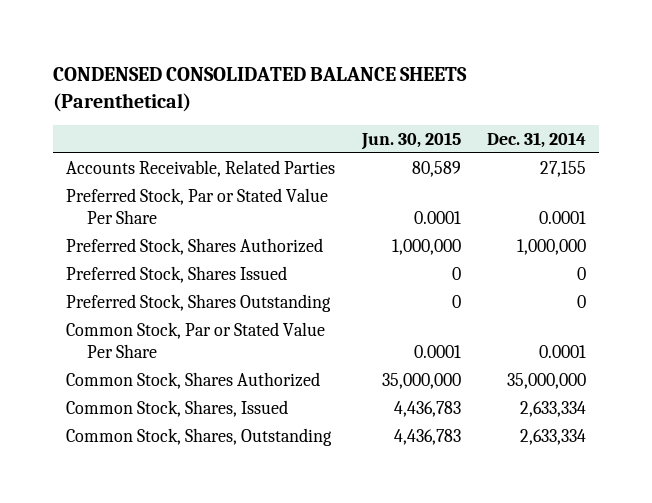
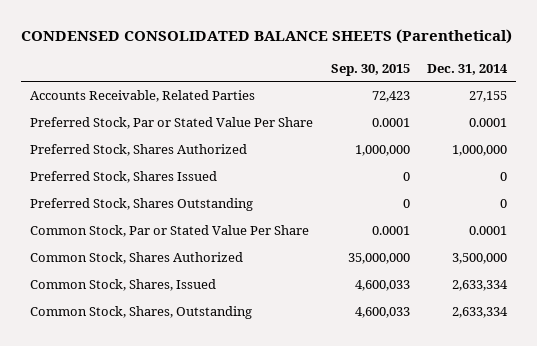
[360,132,461,151] Jun. 30, 2015 -> none
none -> [330,63,410,76] Sep. 30, 2015
[506,372,586,389] 35,000,000 -> [452,253,508,265] 3,500,000

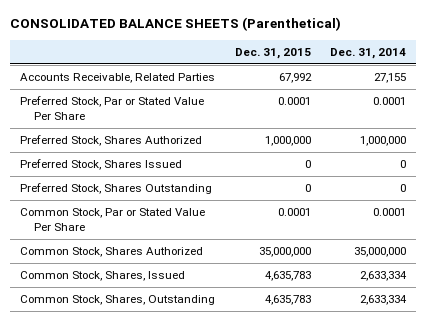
[21,29,513,45] CONDENSED CONSOLIDATED BALANCE SHEETS (Parenthetical) -> [10,17,342,32] CONSOLIDATED BALANCE SHEETS (Parenthetical)
[330,63,410,76] Sep. 30, 2015 -> none
none -> [234,48,311,60] Dec. 31, 2015
[452,253,508,265] 3,500,000 -> [353,247,406,258] 35,000,000

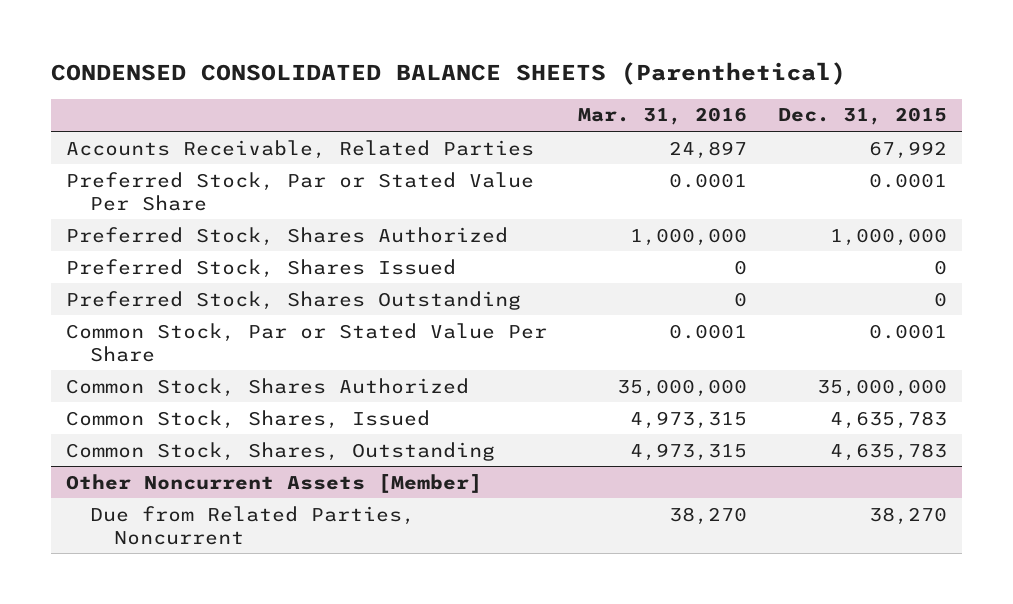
[10,17,342,32] CONSOLIDATED BALANCE SHEETS (Parenthetical) -> [51,62,847,86] CONDENSED CONSOLIDATED BALANCE SHEETS (Parenthetical)
[329,48,406,60] Dec. 31, 2014 -> none
none -> [578,107,748,126] Mar. 31, 2016
none -> [66,473,483,493] Other Noncurrent Assets [Member]
none -> [90,505,416,545] Due from Related Parties, Noncurrent

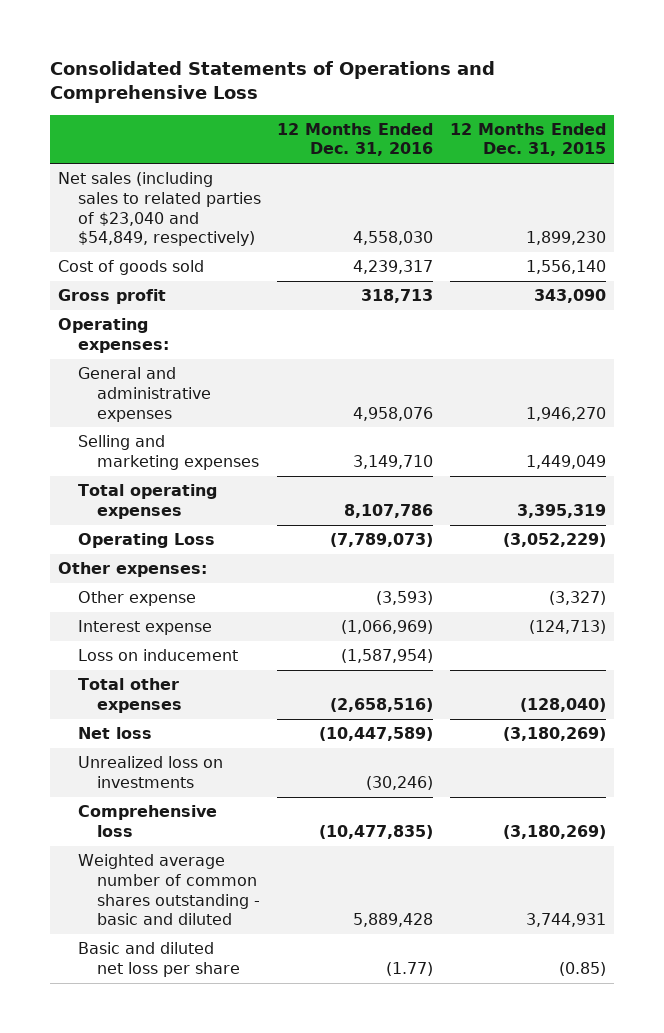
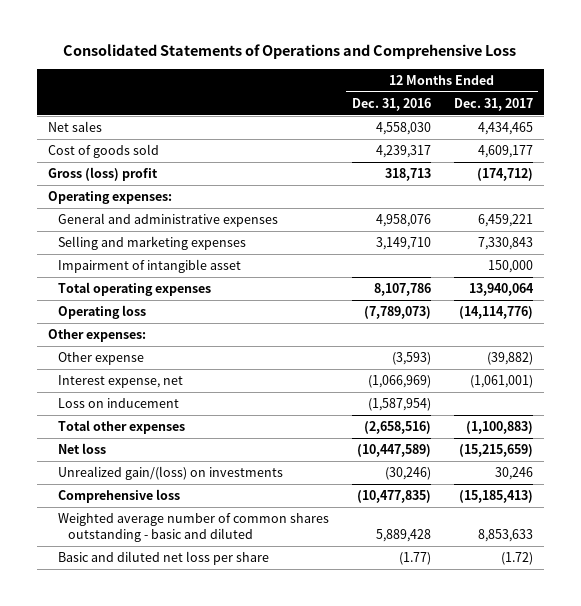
[449,122,606,157] 12 Months Ended Dec. 31, 2015 -> none
none -> [453,98,533,112] Dec. 31, 2017
[58,172,261,247] Net sales (including sales to related parties of $23,040 and $54,849, respectively) -> [48,121,103,133] Net sales
[58,289,167,305] Gross profit -> [48,167,159,182] Gross (loss) profit
none -> [58,259,242,274] Impairment of intangible asset
[77,533,215,549] Operating Loss -> [58,305,147,320] Operating loss
[77,620,212,636] Interest expense -> [58,375,184,389] Interest expense, net
[77,756,223,788] Unrealized loss on investments -> [58,466,284,481] Unrealized gain/(loss) on investments

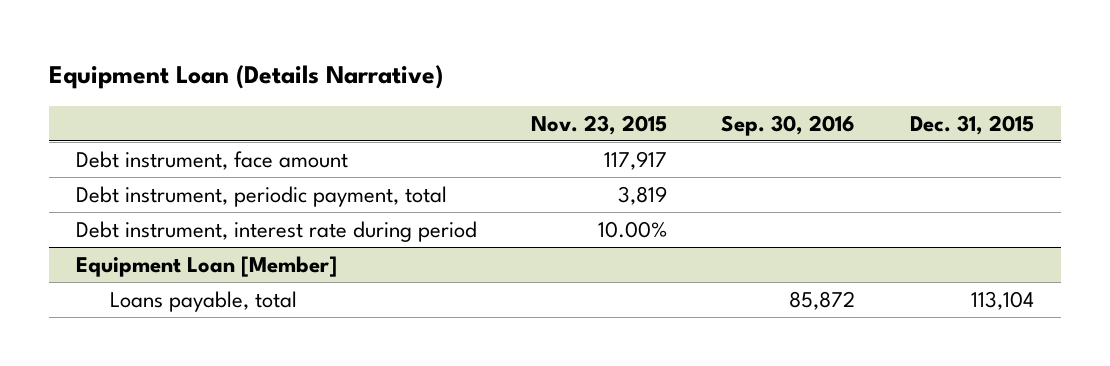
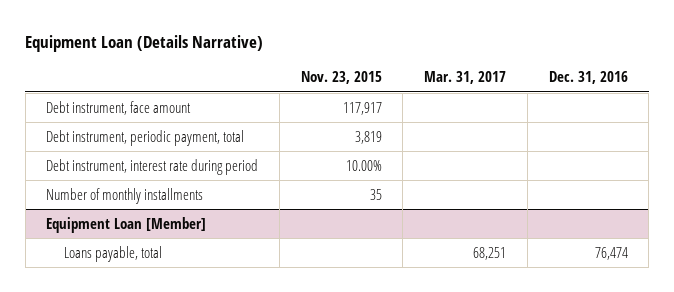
[721,114,856,136] Sep. 30, 2016 -> none
[909,114,1034,135] Dec. 31, 2015 -> none
none -> [424,71,507,85] Mar. 31, 2017
none -> [548,71,628,85] Dec. 31, 2016
none -> [46,187,204,204] Number of monthly installments

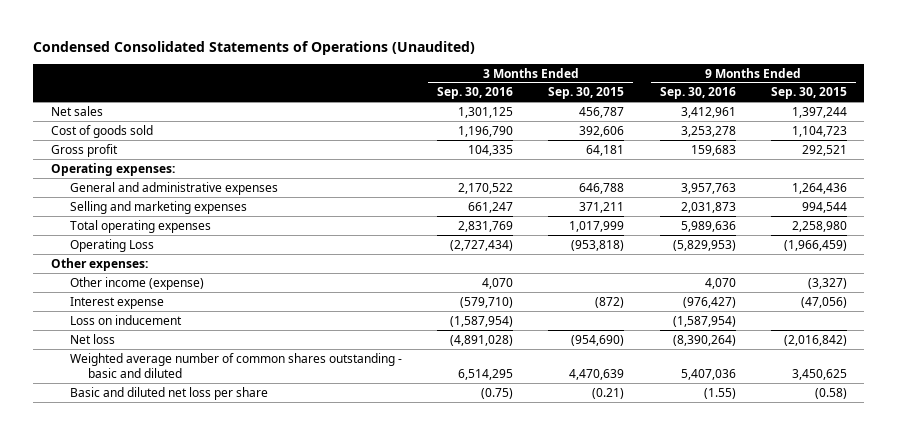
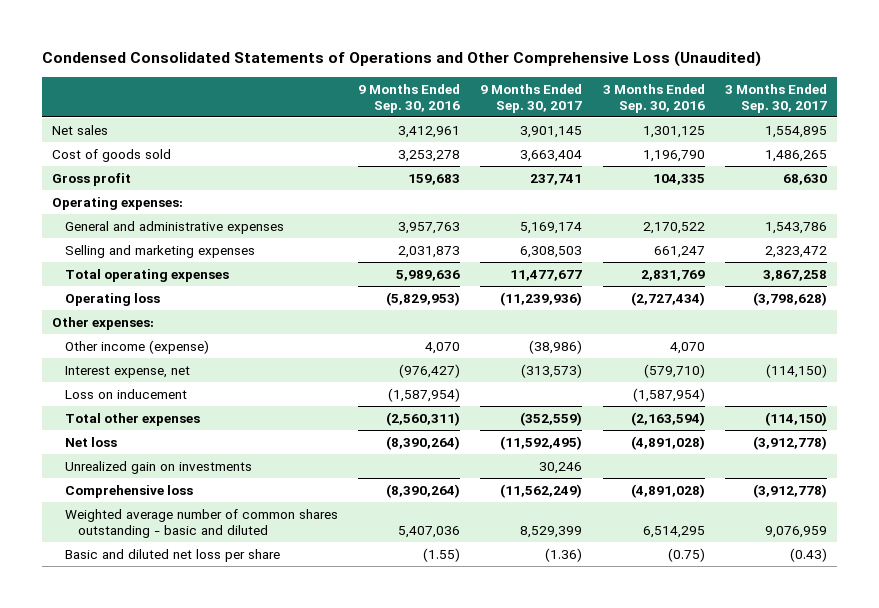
[33,40,476,55] Condensed Consolidated Statements of Operations (Unaudited) -> [42,51,762,68] Condensed Consolidated Statements of Operations and Other Comprehensive Loss (Unaudited)
[548,87,625,100] Sep. 30, 2015 -> none
[770,87,847,100] Sep. 30, 2015 -> none
none -> [480,83,583,113] 9 Months Ended Sep. 30, 2017
none -> [724,83,827,113] 3 Months Ended Sep. 30, 2017
[69,238,154,252] Operating Loss -> [65,292,161,306] Operating loss
[69,296,164,309] Interest expense -> [65,365,191,378] Interest expense, net
none -> [65,412,201,426] Total other expenses
none -> [65,460,253,474] Unrealized gain on investments
none -> [65,484,194,498] Comprehensive loss

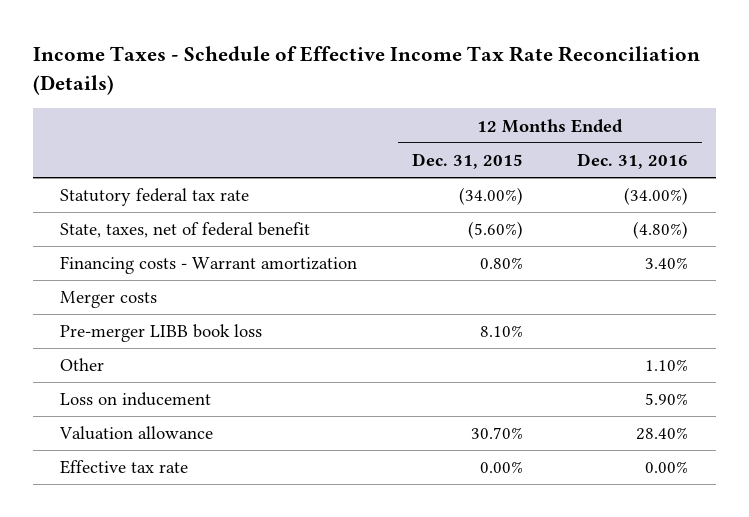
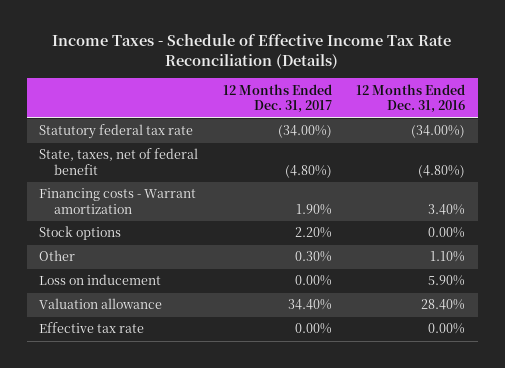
[411,152,523,169] Dec. 31, 2015 -> none
none -> [222,83,332,114] 12 Months Ended Dec. 31, 2017
[60,291,158,309] Merger costs -> none
[60,324,263,343] Pre-merger LIBB book loss -> none
none -> [39,226,122,241] Stock options

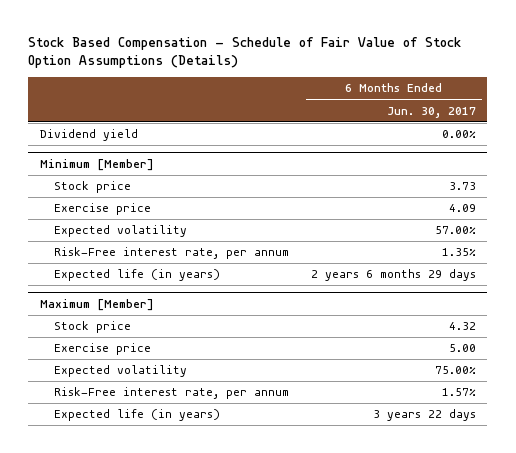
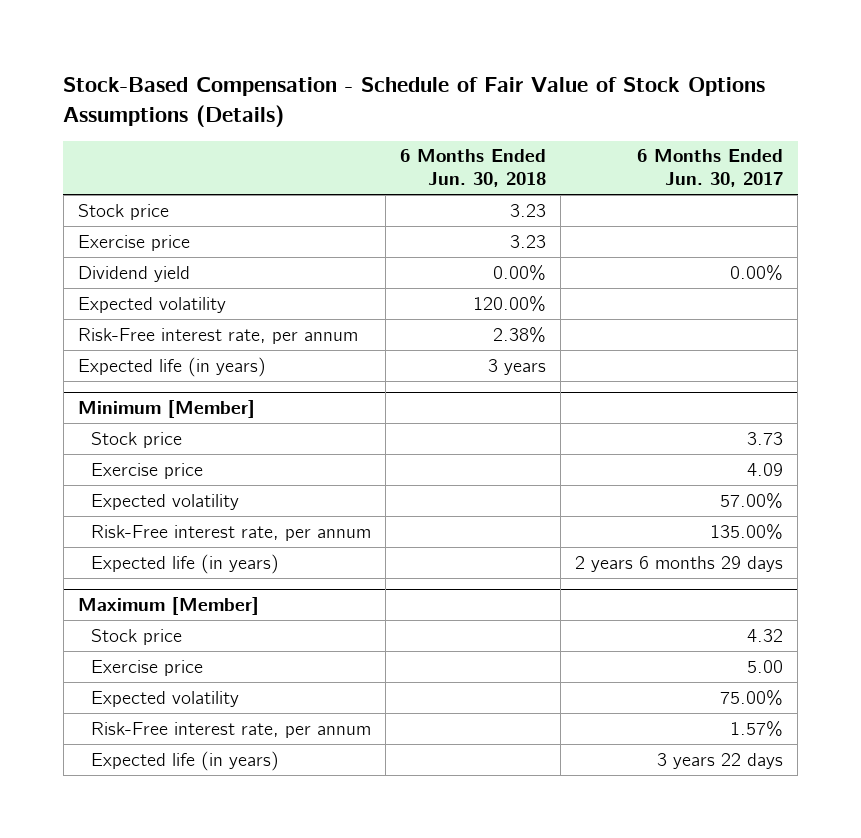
[28,36,462,69] Stock Based Compensation - Schedule of Fair Value of Stock Option Assumptions (Details) -> [63,77,766,127] Stock-Based Compensation - Schedule of Fair Value of Stock Options Assumptions (Details)
none -> [400,149,547,188] 6 Months Ended Jun. 30, 2018
none -> [77,203,169,220] Stock price
none -> [77,234,190,251] Exercise price
none -> [77,296,226,313] Expected volatility
none -> [77,327,358,344] Risk-Free interest rate, per annum
none -> [77,356,266,377] Expected life (in years)
[442,248,477,257] 1.35% -> [710,523,784,540] 135.00%

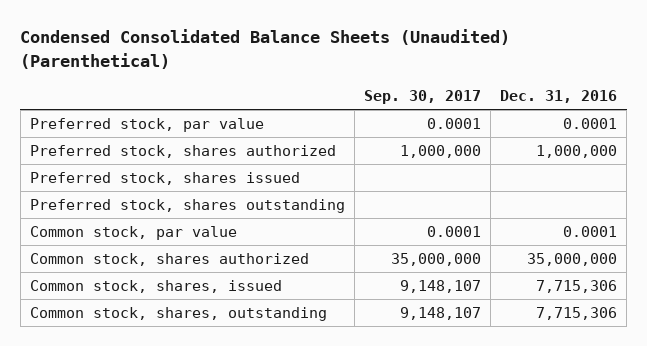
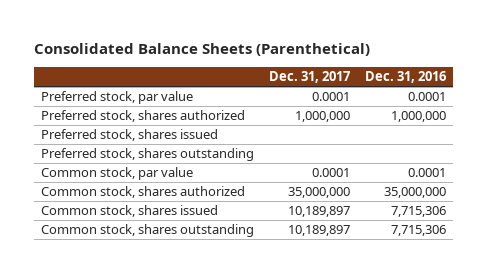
[20,29,511,69] Condensed Consolidated Balance Sheets (Unaudited) (Parenthetical) -> [33,43,370,57] Consolidated Balance Sheets (Parenthetical)
[364,89,482,104] Sep. 30, 2017 -> none
none -> [269,71,351,84] Dec. 31, 2017
[29,280,282,294] Common stock, shares, issued -> [41,205,219,218] Common stock, shares issued
[29,307,327,322] Common stock, shares, outstanding -> [41,224,255,238] Common stock, shares outstanding

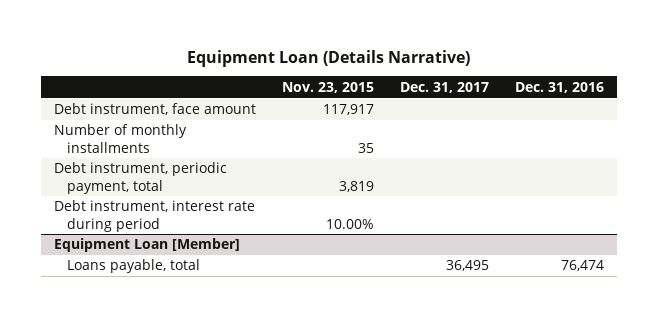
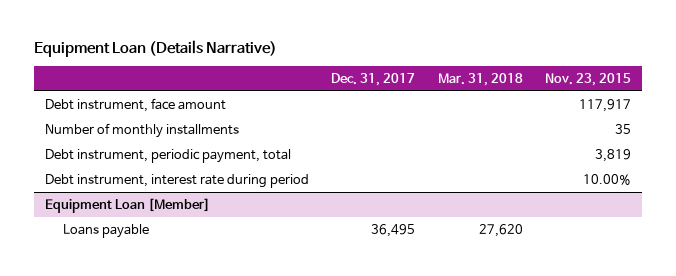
[515,81,605,93] Dec. 31, 2016 -> none
none -> [437,73,523,87] Mar. 31, 2018
[66,259,200,274] Loans payable, total -> [62,223,149,238] Loans payable

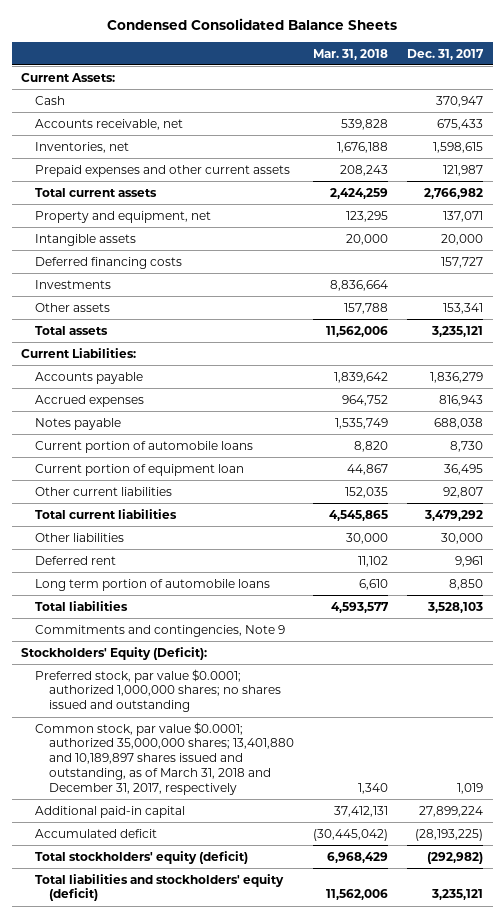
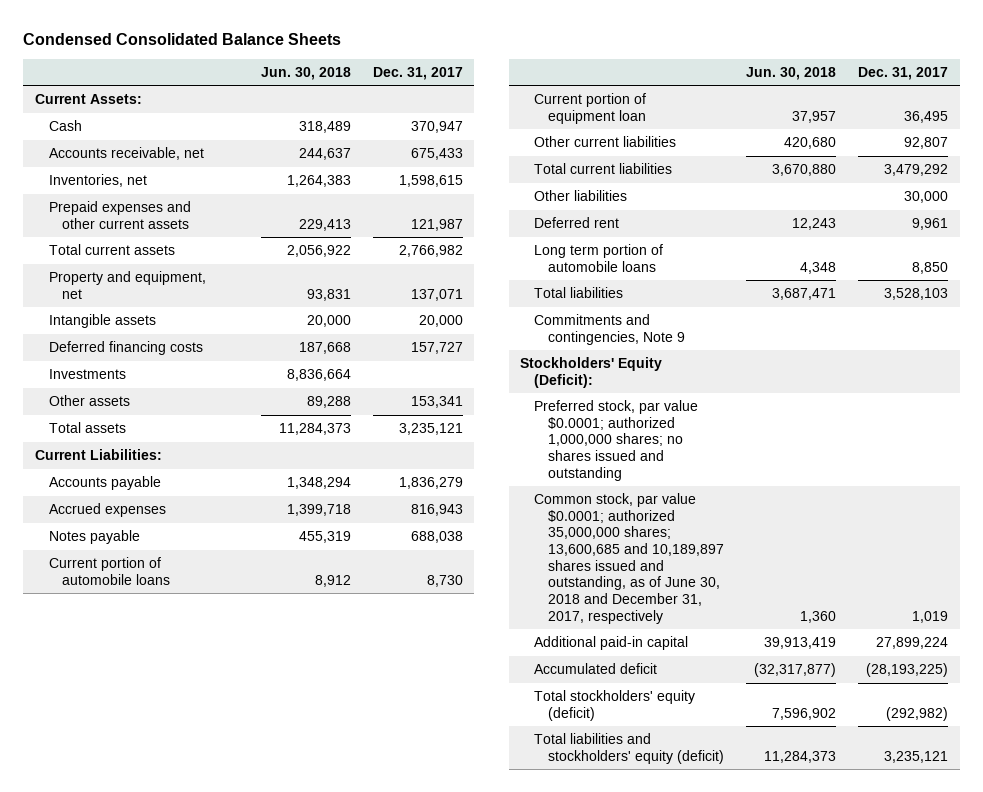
[312,48,388,60] Mar. 31, 2018 -> none
none -> [260,66,351,80] Jun. 30, 2018
[35,721,294,796] Common stock, par value $0.0001; authorized 35,000,000 shares; 13,401,880 and 10,189,897 shares issued and outstanding, as of March 31, 2018 and December 31, 2017, respectively -> [533,493,724,624] Common stock, par value $0.0001; authorized 35,000,000 shares; 13,600,685 and 10,189,897 shares issued and outstanding, as of June 30, 2018 and December 31, 2017, respectively

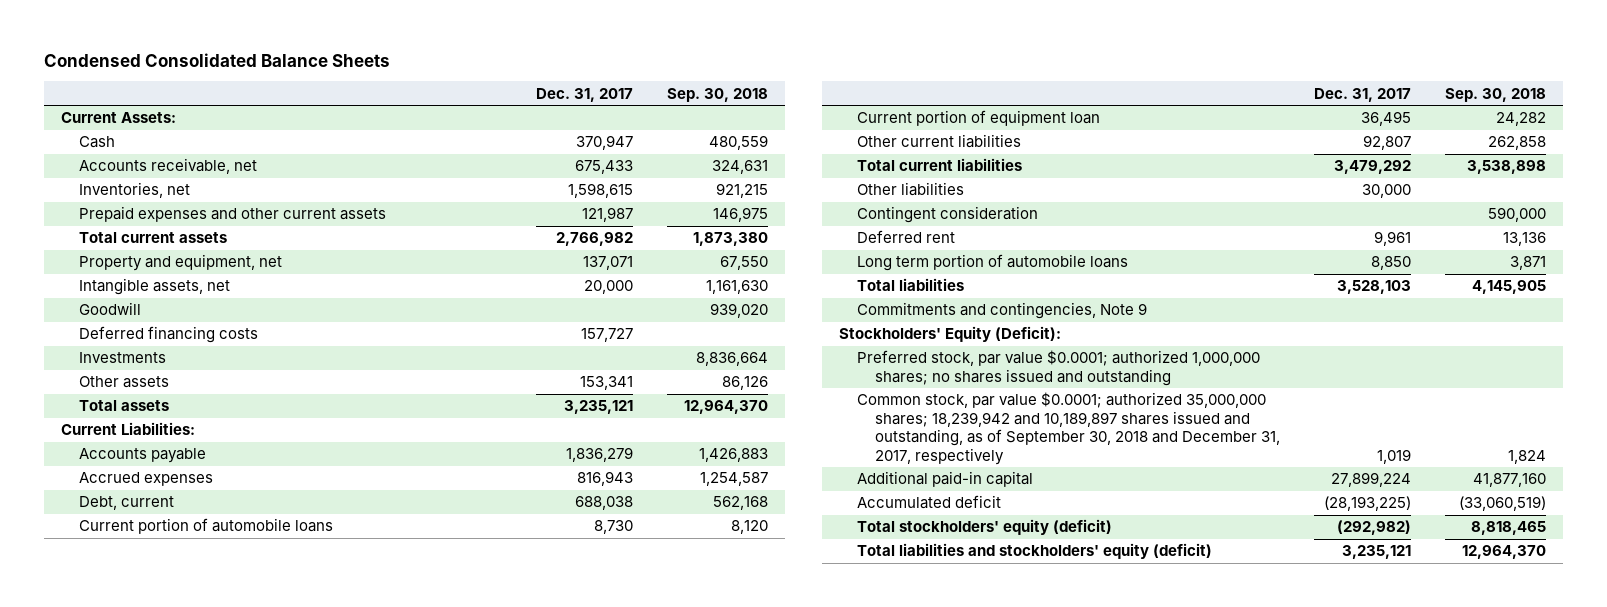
[260,66,351,80] Jun. 30, 2018 -> none
none -> [666,87,768,102] Sep. 30, 2018
[48,314,156,329] Intangible assets -> [78,278,230,296] Intangible assets, net
none -> [78,302,141,316] Goodwill
[48,530,140,545] Notes payable -> [78,496,174,511] Debt, current
none -> [857,206,1039,224] Contingent consideration
[533,493,724,624] Common stock, par value $0.0001; authorized 35,000,000 shares; 13,600,685 and 10,189,897 shares issued and outstanding, as of June 30, 2018 and December 31, 2017, respectively -> [857,392,1281,465] Common stock, par value $0.0001; authorized 35,000,000 shares; 18,239,942 and 10,189,897 shares issued and outstanding, as of September 30, 2018 and December 31, 2017, respectively

